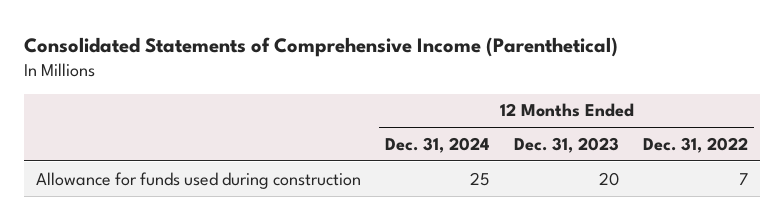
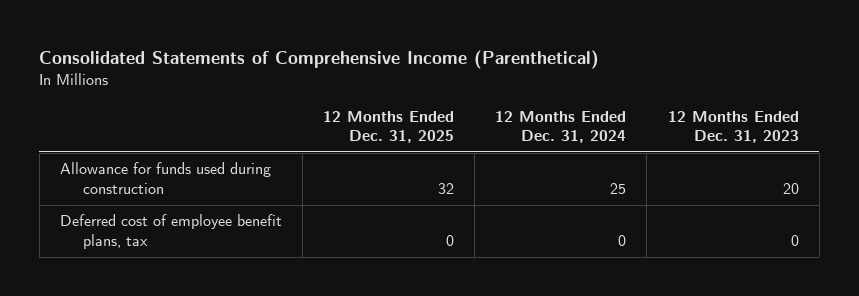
[642,136,748,153] Dec. 31, 2022 -> none
none -> [323,110,455,144] 12 Months Ended Dec. 31, 2025
none -> [59,214,282,250] Deferred cost of employee benefit plans, tax

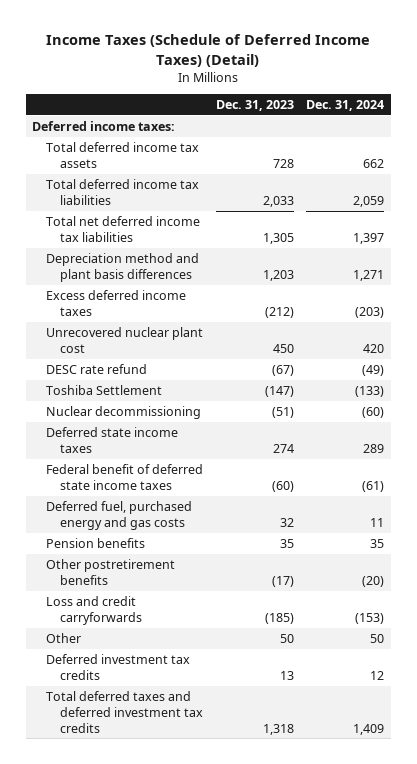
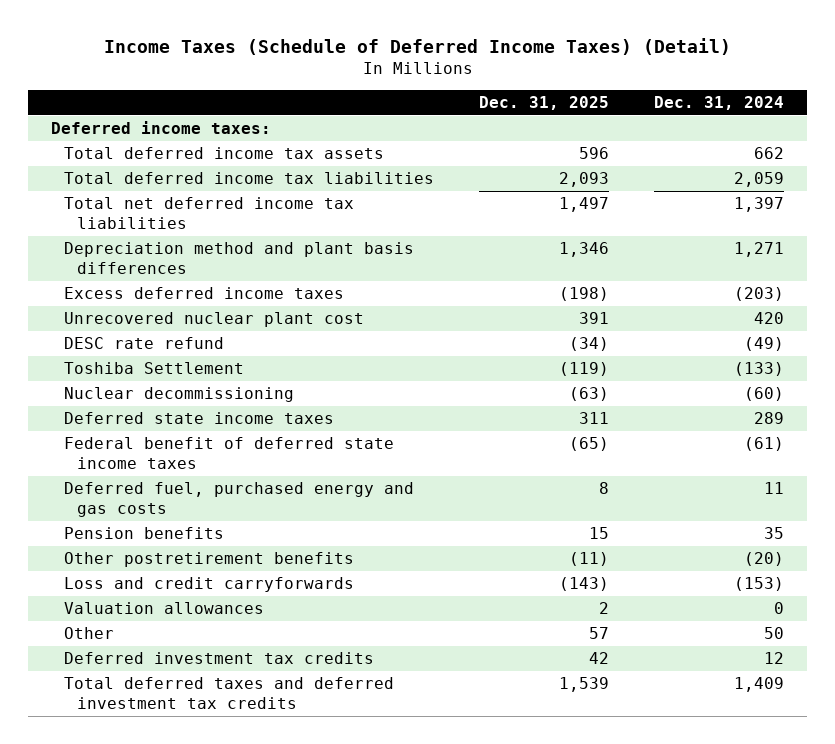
[215,99,294,111] Dec. 31, 2023 -> none
none -> [479,96,610,111] Dec. 31, 2025
none -> [64,602,265,615] Valuation allowances

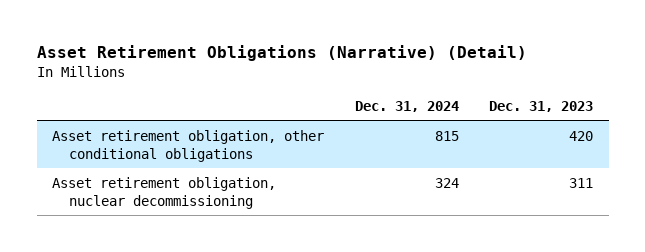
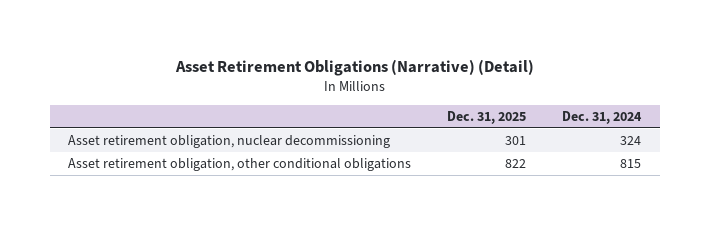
[489,101,594,113] Dec. 31, 2023 -> none
none -> [447,111,527,125] Dec. 31, 2025
[51,129,324,162] Asset retirement obligation, other conditional obligations -> [67,158,411,172] Asset retirement obligation, other conditional obligations

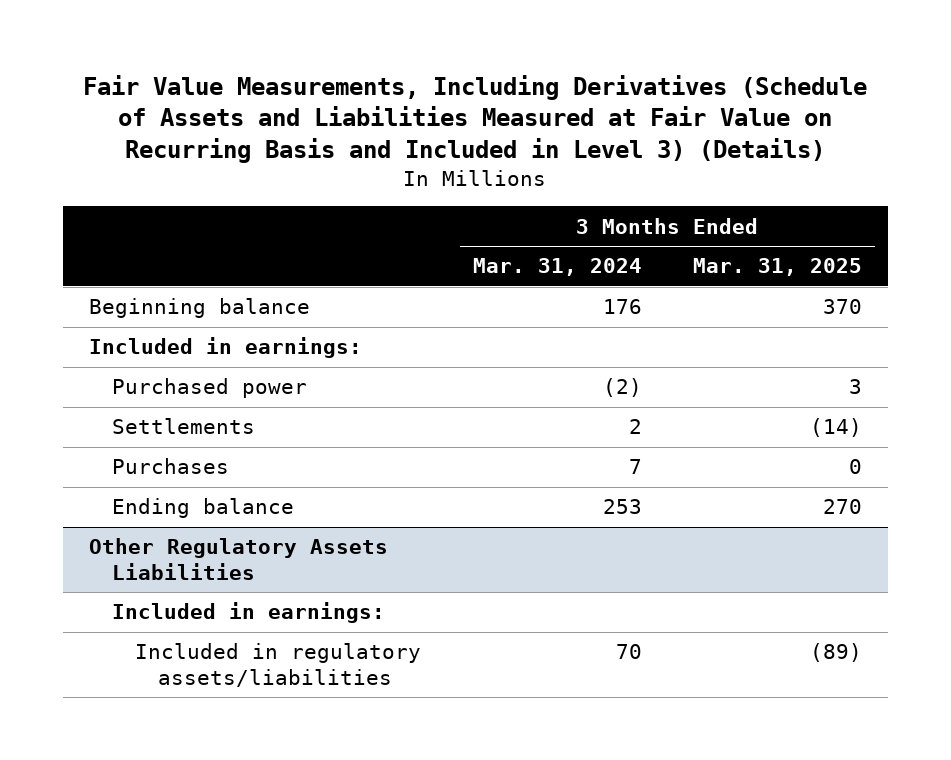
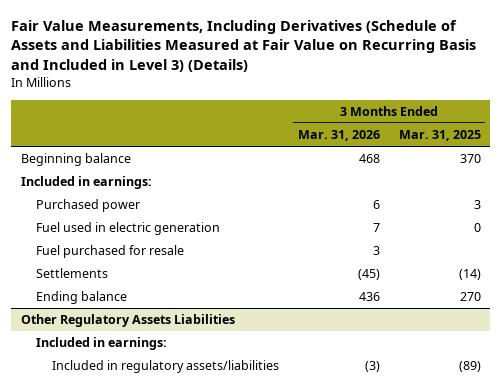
[472,258,642,277] Mar. 31, 2024 -> none
none -> [297,130,380,142] Mar. 31, 2026
none -> [36,222,221,236] Fuel used in electric generation
none -> [36,245,185,259] Fuel purchased for resale
[111,458,229,475] Purchases -> none

